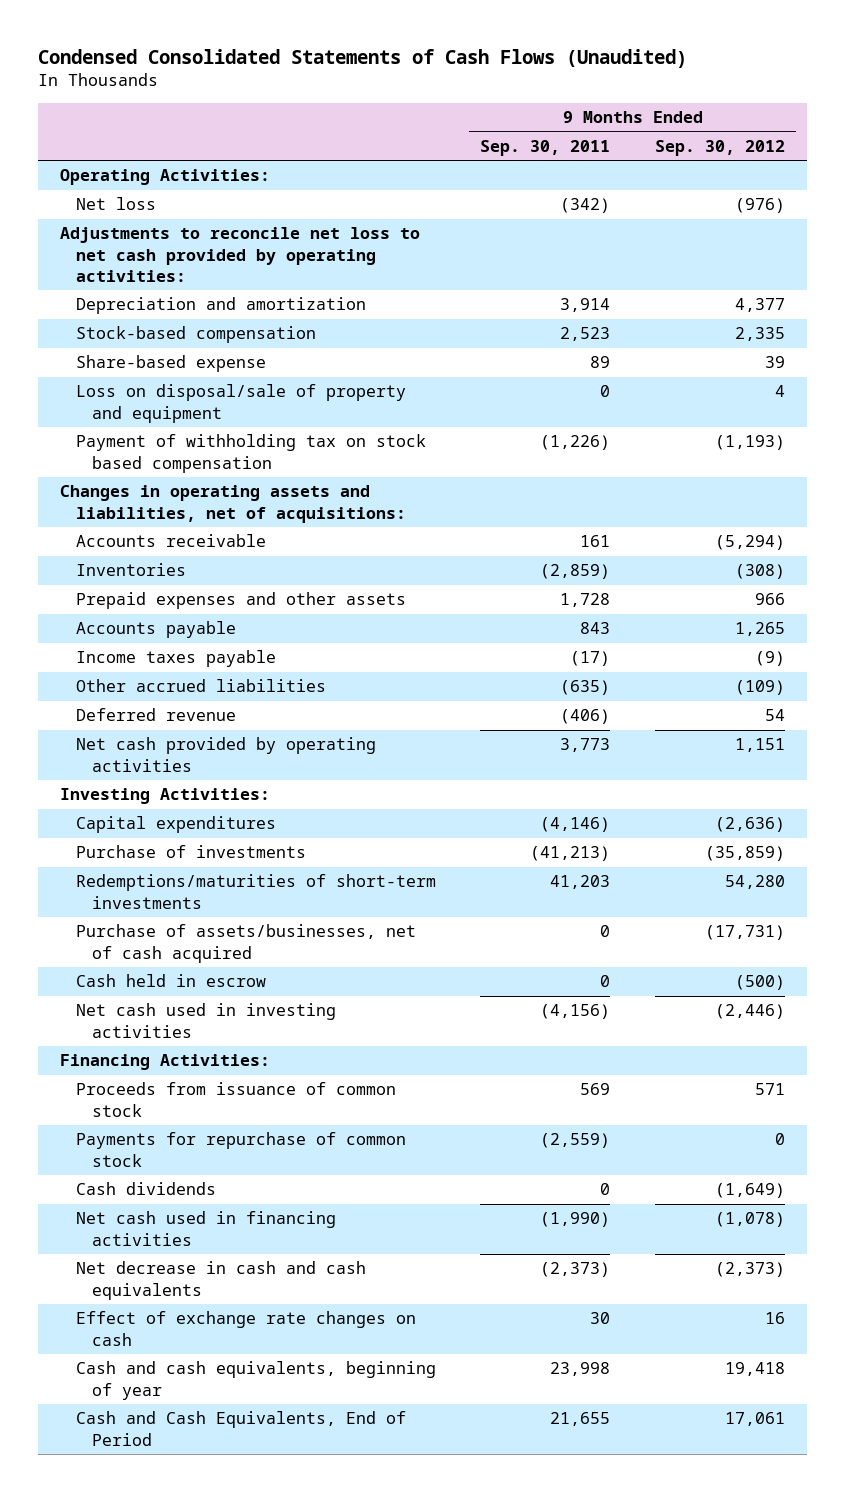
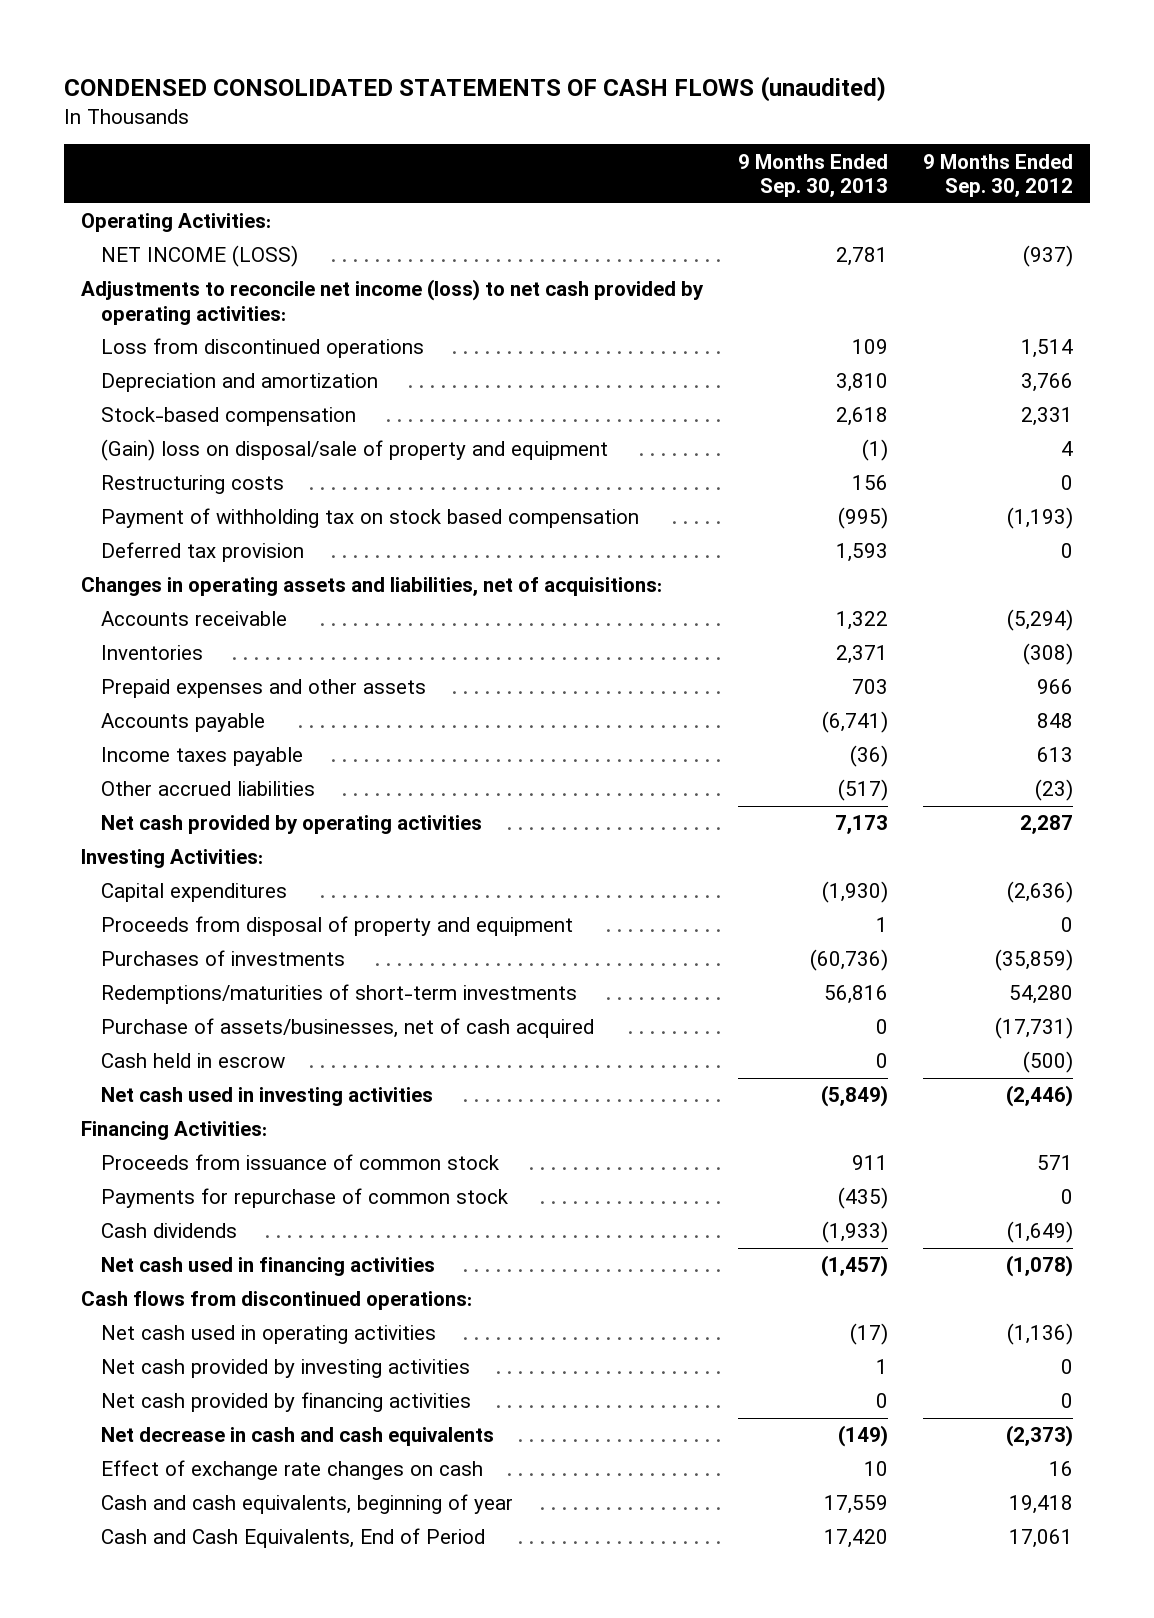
[37,48,687,68] Condensed Consolidated Statements of Cash Flows (Unaudited) -> [63,75,886,102] CONDENSED CONSOLIDATED STATEMENTS OF CASH FLOWS (unaudited)
[480,139,611,156] Sep. 30, 2011 -> none
none -> [737,153,888,197] 9 Months Ended Sep. 30, 2013
[75,355,266,373] Share-based expense -> none
[75,197,156,211] Net loss -> [101,245,299,268] NET INCOME (LOSS)
[734,198,785,214] (976) -> [1022,245,1073,268] (937)
[59,227,420,282] Adjustments to reconcile net loss to net cash provided by operating activities: -> [81,279,705,325] Adjustments to reconcile net income (loss) to net cash provided by operating activities:
none -> [101,338,425,359] Loss from discontinued operations
[734,298,785,313] 4,377 -> [1020,373,1073,393] 3,766
[734,327,785,342] 2,335 -> [1020,407,1073,427] 2,331
[75,384,406,423] Loss on disposal/sale of property and equipment -> [101,439,609,462] (Gain) loss on disposal/sale of property and equipment
none -> [101,475,285,495] Restructuring costs
none -> [101,542,305,563] Deferred tax provision
[75,708,236,722] Deferred revenue -> none
[734,622,785,637] 1,265 -> [1036,713,1073,729] 848
[754,651,785,667] (9) -> [1036,747,1073,763] 613
[734,680,785,696] (109) -> [1034,779,1073,802] (23)
[734,738,785,753] 1,151 -> [1019,815,1073,835] 2,287
none -> [101,916,574,937] Proceeds from disposal of property and equipment
[75,845,306,859] Purchase of investments -> [101,950,346,967] Purchases of investments
none -> [81,1291,473,1311] Cash flows from discontinued operations:
none -> [101,1325,437,1345] Net cash used in operating activities
none -> [101,1359,471,1379] Net cash provided by investing activities
none -> [101,1392,472,1413] Net cash provided by financing activities

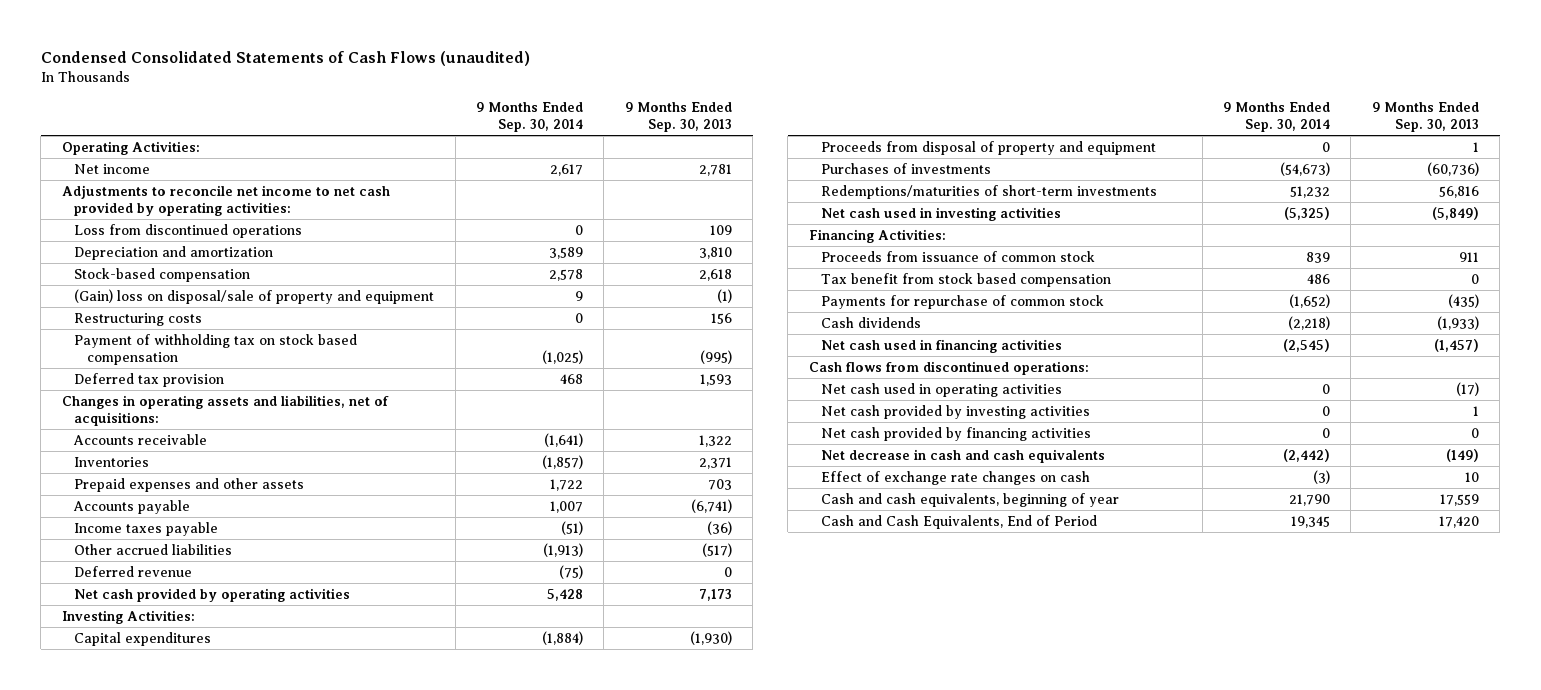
[63,75,886,102] CONDENSED CONSOLIDATED STATEMENTS OF CASH FLOWS (unaudited) -> [40,50,530,66] Condensed Consolidated Statements of Cash Flows (unaudited)
[922,153,1073,197] 9 Months Ended Sep. 30, 2012 -> none
none -> [475,101,583,133] 9 Months Ended Sep. 30, 2014
[101,245,299,268] NET INCOME (LOSS) -> [74,163,151,174] Net income
[81,279,705,325] Adjustments to reconcile net income (loss) to net cash provided by operating activities: -> [61,184,390,217] Adjustments to reconcile net income to net cash provided by operating activities:
none -> [74,565,193,577] Deferred revenue
[101,1018,595,1039] Purchase of assets/businesses, net of cash acquired -> none
[101,1053,286,1069] Cash held in escrow -> none
none -> [821,272,1112,287] Tax benefit from stock based compensation

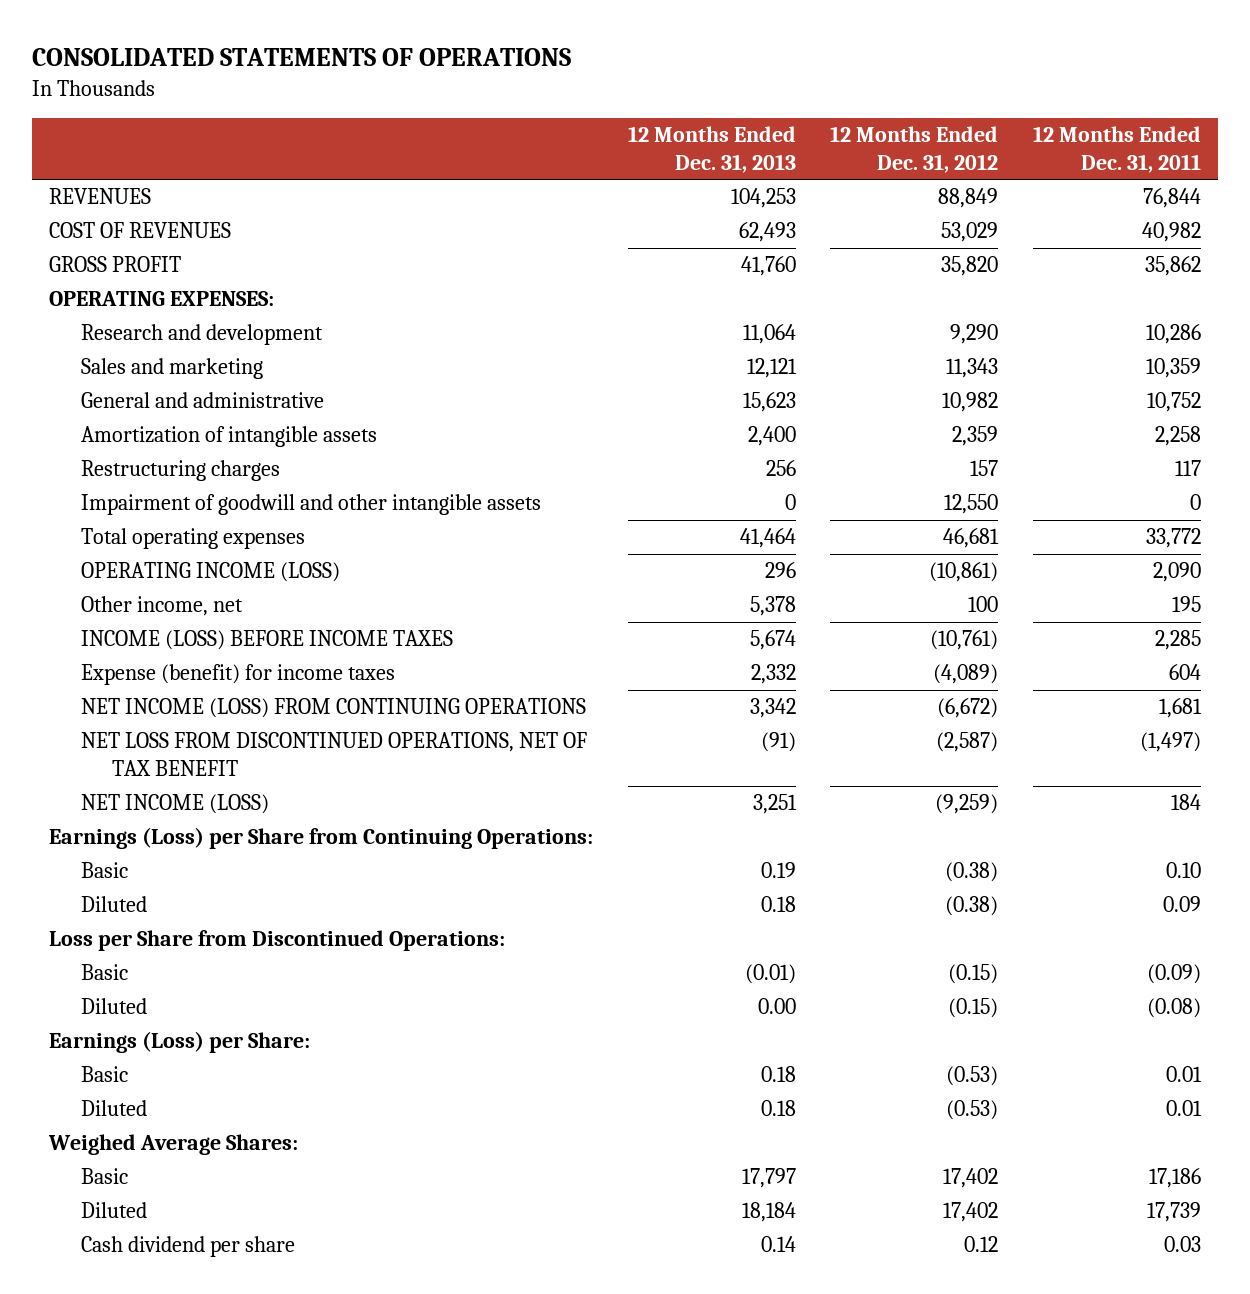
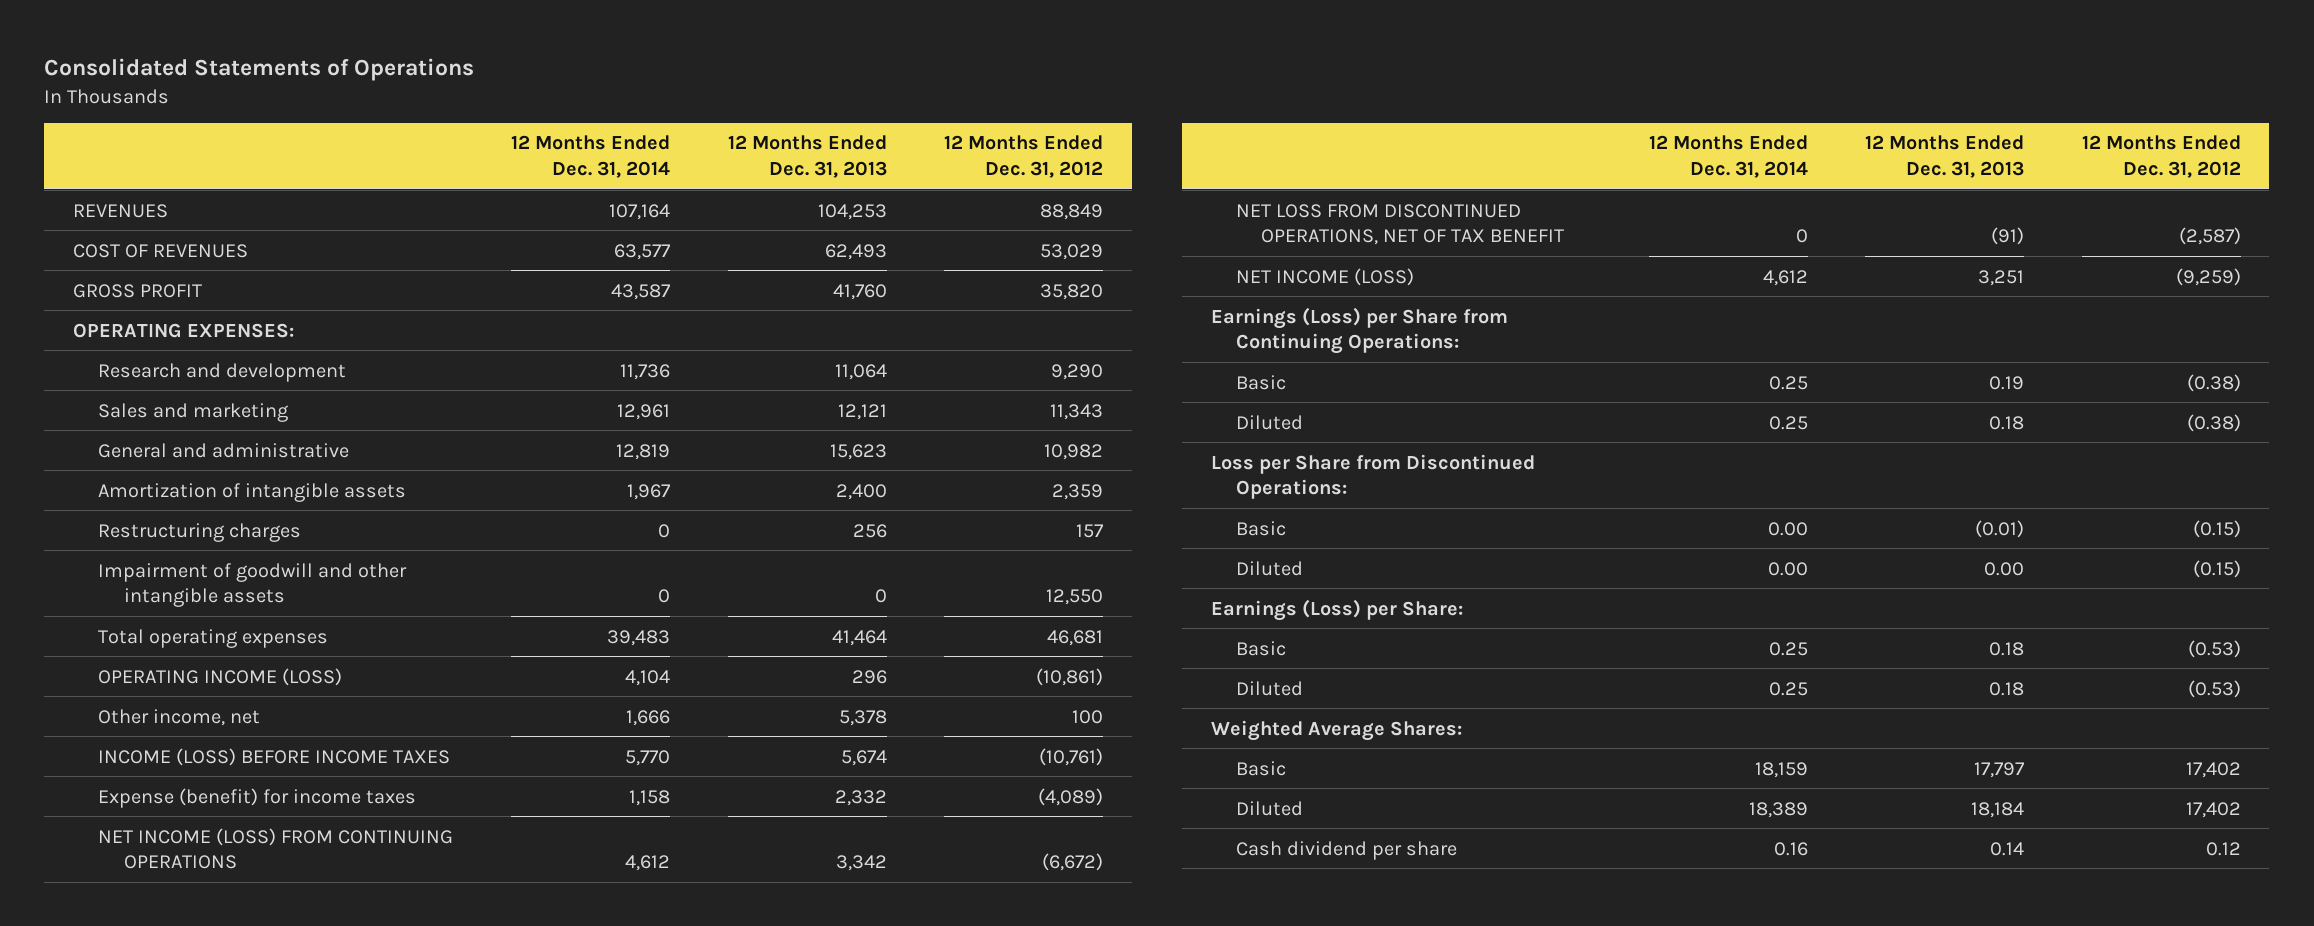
[31,47,571,66] CONSOLIDATED STATEMENTS OF OPERATIONS -> [44,58,475,82] Consolidated Statements of Operations
[1032,125,1201,173] 12 Months Ended Dec. 31, 2011 -> none
none -> [510,135,670,178] 12 Months Ended Dec. 31, 2014
[47,1134,298,1156] Weighed Average Shares: -> [1210,719,1462,741] Weighted Average Shares:

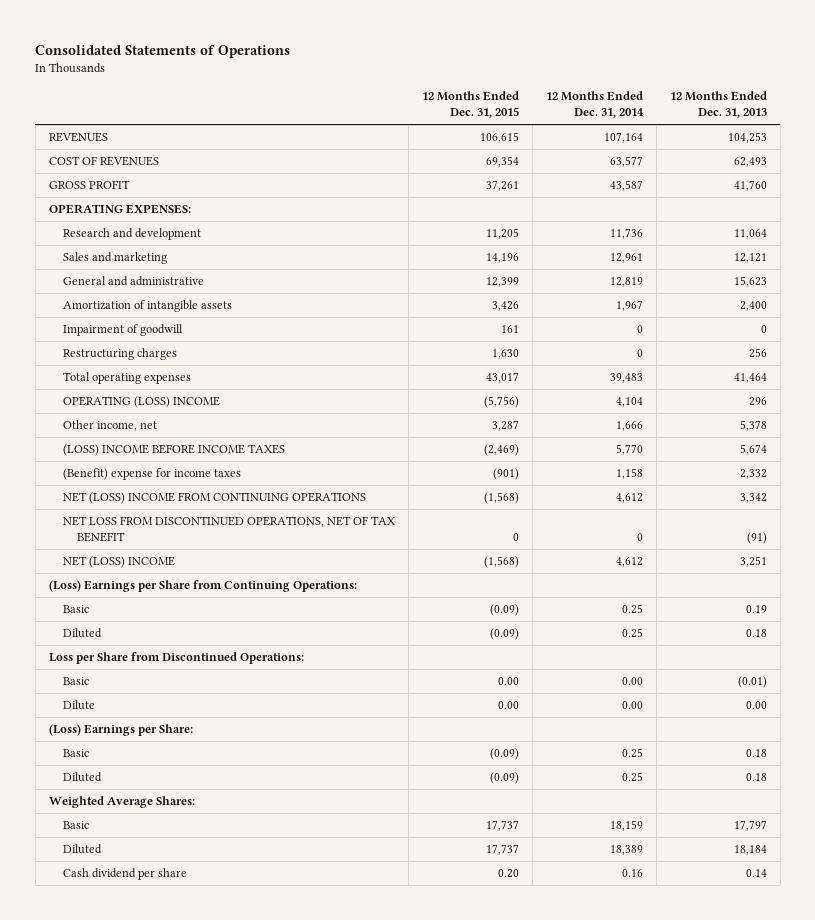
[944,135,1104,178] 12 Months Ended Dec. 31, 2012 -> none
none -> [421,91,519,119] 12 Months Ended Dec. 31, 2015
none -> [62,323,183,336] Impairment of goodwill
[98,562,408,608] Impairment of goodwill and other intangible assets -> none
[98,667,343,686] OPERATING INCOME (LOSS) -> [62,395,220,408] OPERATING (LOSS) INCOME
[98,747,451,766] INCOME (LOSS) BEFORE INCOME TAXES -> [62,443,285,456] (LOSS) INCOME BEFORE INCOME TAXES
[98,787,417,808] Expense (benefit) for income taxes -> [62,467,241,480] (Benefit) expense for income taxes
[98,827,454,870] NET INCOME (LOSS) FROM CONTINUING OPERATIONS -> [62,491,366,504] NET (LOSS) INCOME FROM CONTINUING OPERATIONS
[1236,267,1415,286] NET INCOME (LOSS) -> [62,555,175,568] NET (LOSS) INCOME
[1210,306,1508,355] Earnings (Loss) per Share from Continuing Operations: -> [48,579,357,592] (Loss) Earnings per Share from Continuing Operations:
[1236,560,1304,576] Diluted -> [62,699,95,710] Dilute
[1210,598,1463,621] Earnings (Loss) per Share: -> [48,723,193,736] (Loss) Earnings per Share:

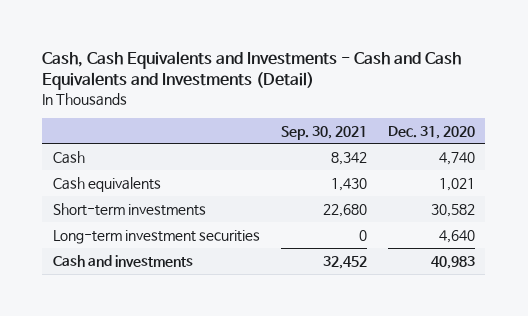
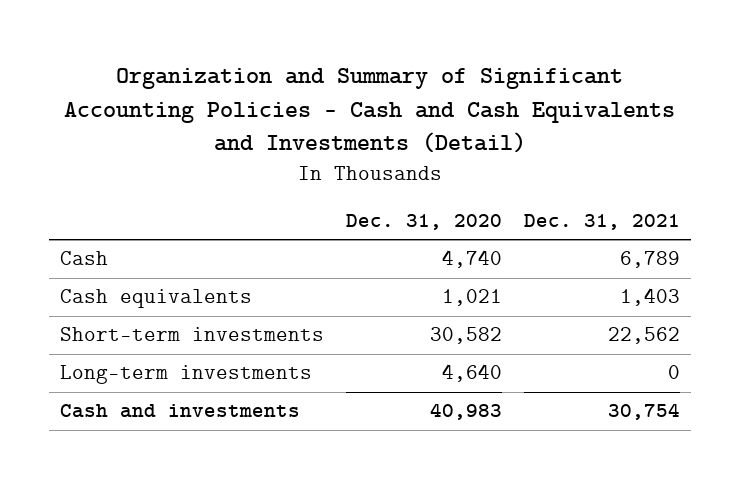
[42,50,462,91] Cash, Cash Equivalents and Investments - Cash and Cash Equivalents and Investments (Detail) -> [64,67,676,154] Organization and Summary of Significant Accounting Policies - Cash and Cash Equivalents and Investments (Detail)
[280,125,367,140] Sep. 30, 2021 -> none
none -> [524,214,681,231] Dec. 31, 2021
[52,229,260,244] Long-term investment securities -> [59,365,312,385] Long-term investments

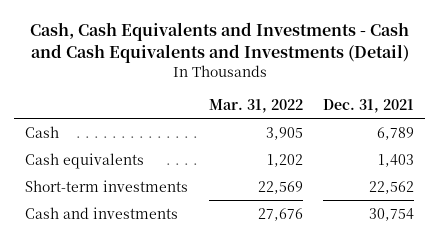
[64,67,676,154] Organization and Summary of Significant Accounting Policies - Cash and Cash Equivalents and Investments (Detail) -> [29,22,409,64] Cash, Cash Equivalents and Investments - Cash and Cash Equivalents and Investments (Detail)
[346,214,503,231] Dec. 31, 2020 -> none
none -> [208,98,303,113] Mar. 31, 2022
[59,365,312,385] Long-term investments -> none

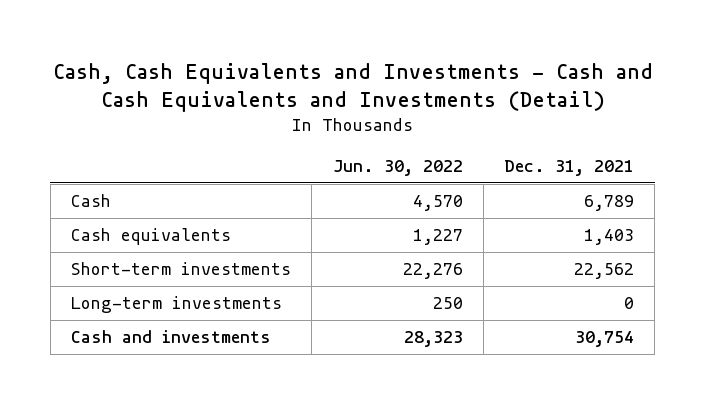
[208,98,303,113] Mar. 31, 2022 -> none
none -> [332,160,463,177] Jun. 30, 2022
none -> [71,296,283,314] Long-term investments

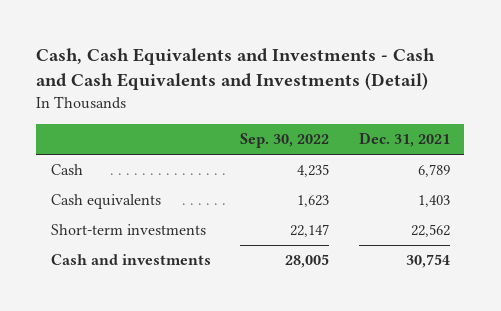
[332,160,463,177] Jun. 30, 2022 -> none
none -> [240,133,330,149] Sep. 30, 2022
[71,296,283,314] Long-term investments -> none

